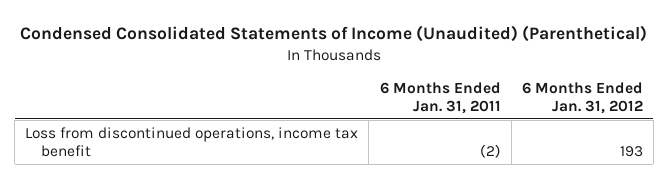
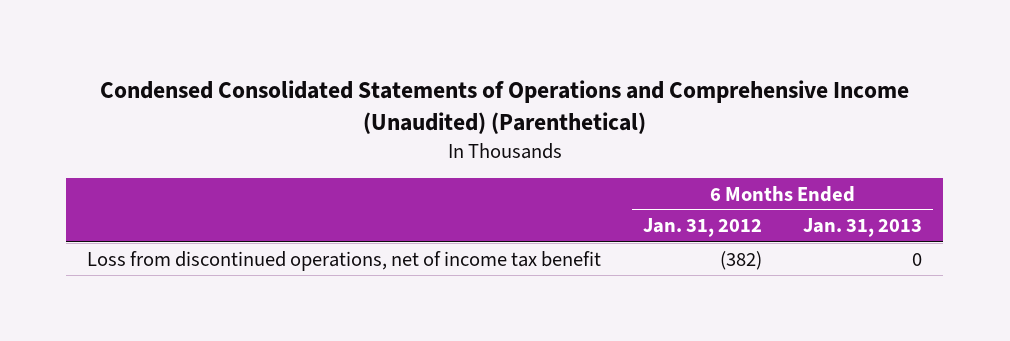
[20,24,648,42] Condensed Consolidated Statements of Income (Unaudited) (Parenthetical) -> [99,80,909,135] Condensed Consolidated Statements of Operations and Comprehensive Income (Unaudited) (Parenthetical)
[379,81,501,114] 6 Months Ended Jan. 31, 2011 -> none
none -> [803,218,923,238] Jan. 31, 2013
[25,126,359,158] Loss from discontinued operations, income tax benefit -> [87,250,602,271] Loss from discontinued operations, net of income tax benefit
[619,146,643,158] 193 -> [719,250,762,270] (382)

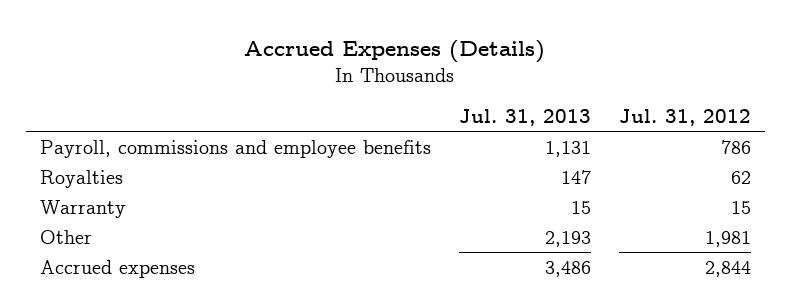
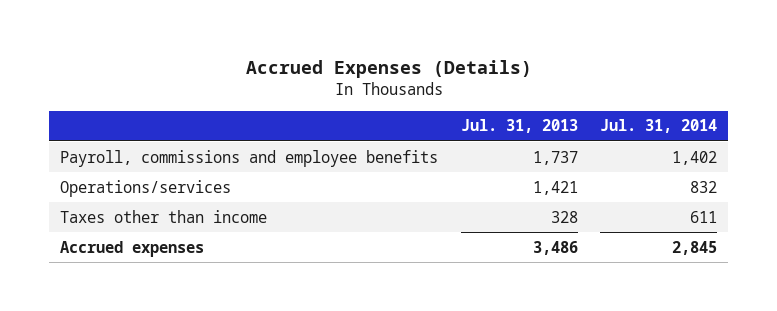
[618,108,751,126] Jul. 31, 2012 -> none
none -> [599,119,717,134] Jul. 31, 2014
[39,169,123,188] Royalties -> none
[39,199,126,218] Warranty -> none
[39,229,92,244] Other -> none
[544,140,591,157] 1,131 -> [532,150,578,165] 1,737
none -> [60,179,232,197] Operations/services
none -> [60,209,268,223] Taxes other than income

